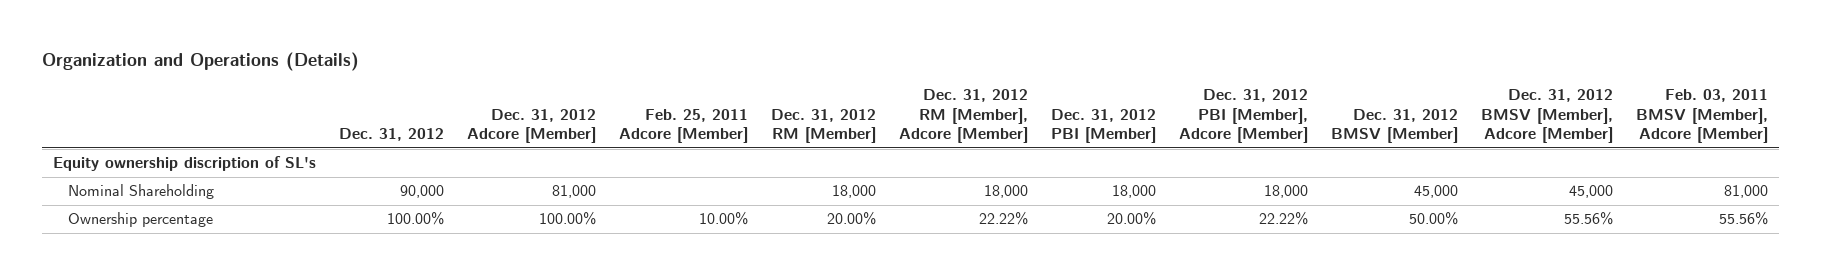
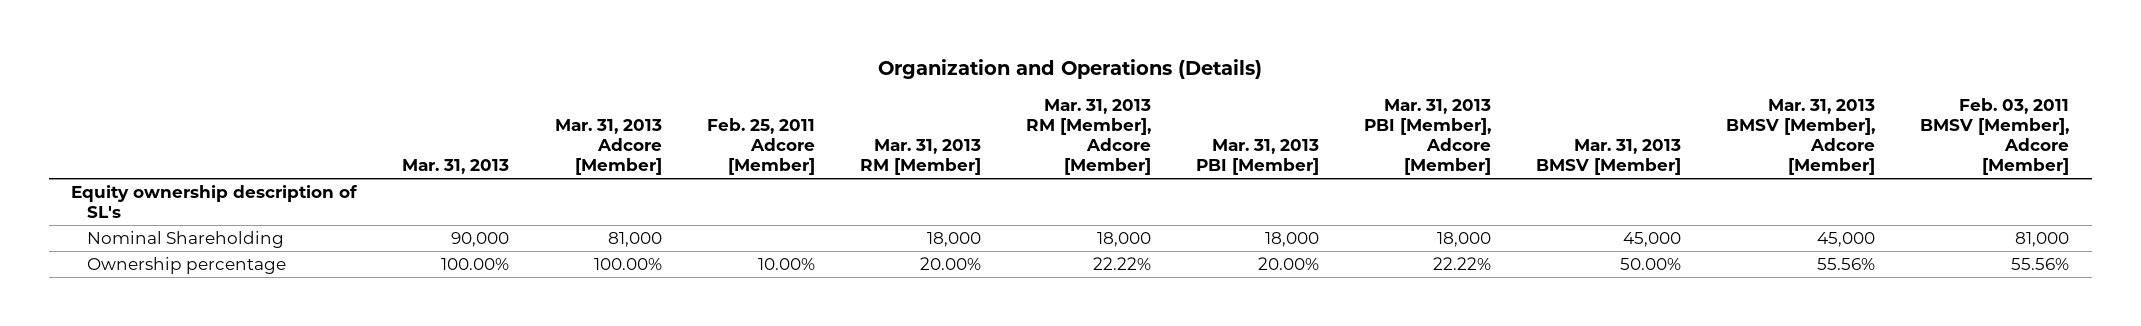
[339,128,445,142] Dec. 31, 2012 -> none
[467,108,597,144] Dec. 31, 2012 Adcore [Member] -> none
[771,108,877,144] Dec. 31, 2012 RM [Member] -> none
[899,89,1029,144] Dec. 31, 2012 RM [Member], Adcore [Member] -> none
[1051,108,1157,144] Dec. 31, 2012 PBI [Member] -> none
[1179,89,1309,144] Dec. 31, 2012 PBI [Member], Adcore [Member] -> none
[1331,108,1459,144] Dec. 31, 2012 BMSV [Member] -> none
[1480,89,1613,144] Dec. 31, 2012 BMSV [Member], Adcore [Member] -> none
none -> [402,159,510,175] Mar. 31, 2013
none -> [554,119,662,176] Mar. 31, 2013 Adcore [Member]
none -> [859,139,981,176] Mar. 31, 2013 RM [Member]
none -> [1025,99,1151,176] Mar. 31, 2013 RM [Member], Adcore [Member]
none -> [1195,139,1319,176] Mar. 31, 2013 PBI [Member]
none -> [1363,99,1491,176] Mar. 31, 2013 PBI [Member], Adcore [Member]
none -> [1536,139,1682,176] Mar. 31, 2013 BMSV [Member]
none -> [1726,99,1876,176] Mar. 31, 2013 BMSV [Member], Adcore [Member]
[53,156,317,172] Equity ownership discription of SL's -> [71,184,359,218] Equity ownership description of SL's

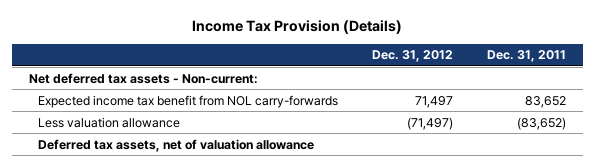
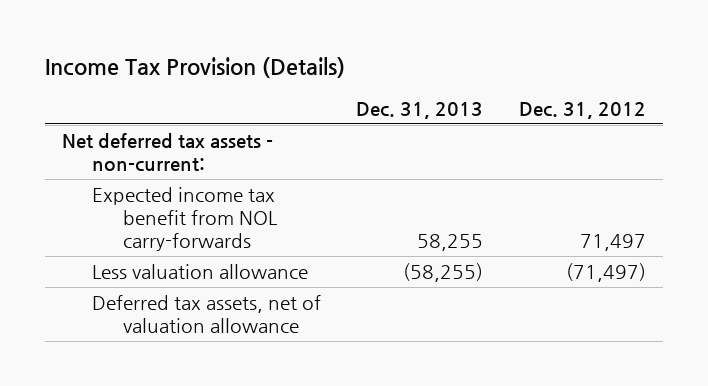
[486,50,566,63] Dec. 31, 2011 -> none
none -> [356,102,484,120] Dec. 31, 2013
[28,72,258,84] Net deferred tax assets - Non-current: -> [62,133,274,173] Net deferred tax assets - non-current:

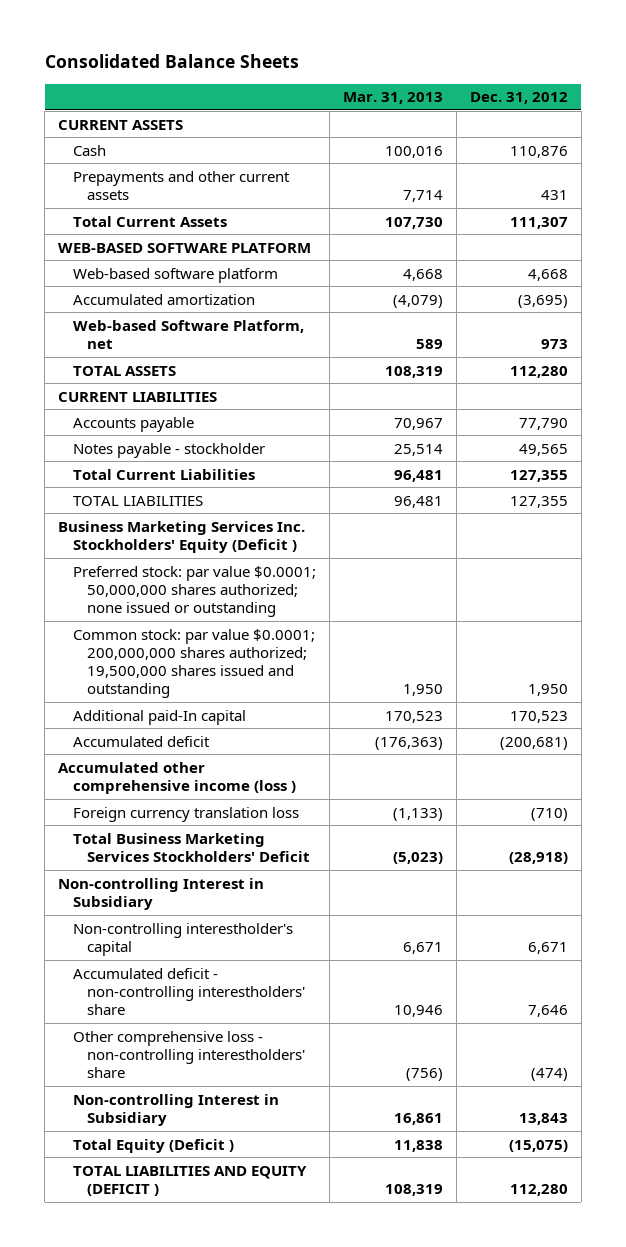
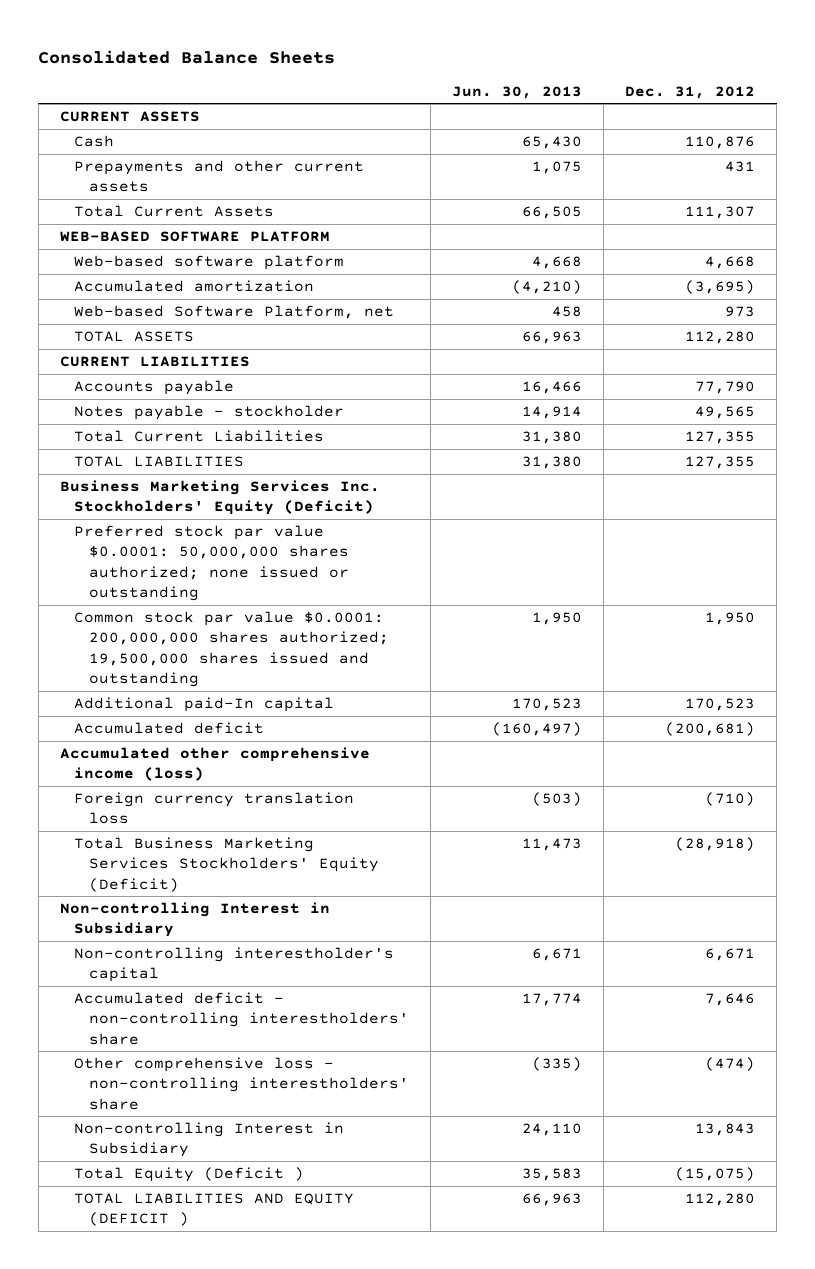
[342,92,443,105] Mar. 31, 2013 -> none
none -> [452,85,583,99] Jun. 30, 2013
[58,520,306,553] Business Marketing Services Inc. Stockholders' Equity (Deficit ) -> [59,479,380,516] Business Marketing Services Inc. Stockholders' Equity (Deficit)
[72,565,316,618] Preferred stock: par value $0.0001; 50,000,000 shares authorized; none issued or outstanding -> [74,524,350,602] Preferred stock par value $0.0001: 50,000,000 shares authorized; none issued or outstanding
[72,628,315,699] Common stock: par value $0.0001; 200,000,000 shares authorized; 19,500,000 shares issued and outstanding -> [74,610,390,688] Common stock par value $0.0001: 200,000,000 shares authorized; 19,500,000 shares issued and outstanding
[58,761,296,794] Accumulated other comprehensive income (loss ) -> [59,746,370,782] Accumulated other comprehensive income (loss)
[72,832,311,862] Total Business Marketing Services Stockholders' Deficit -> [74,836,380,892] Total Business Marketing Services Stockholders' Equity (Deficit)

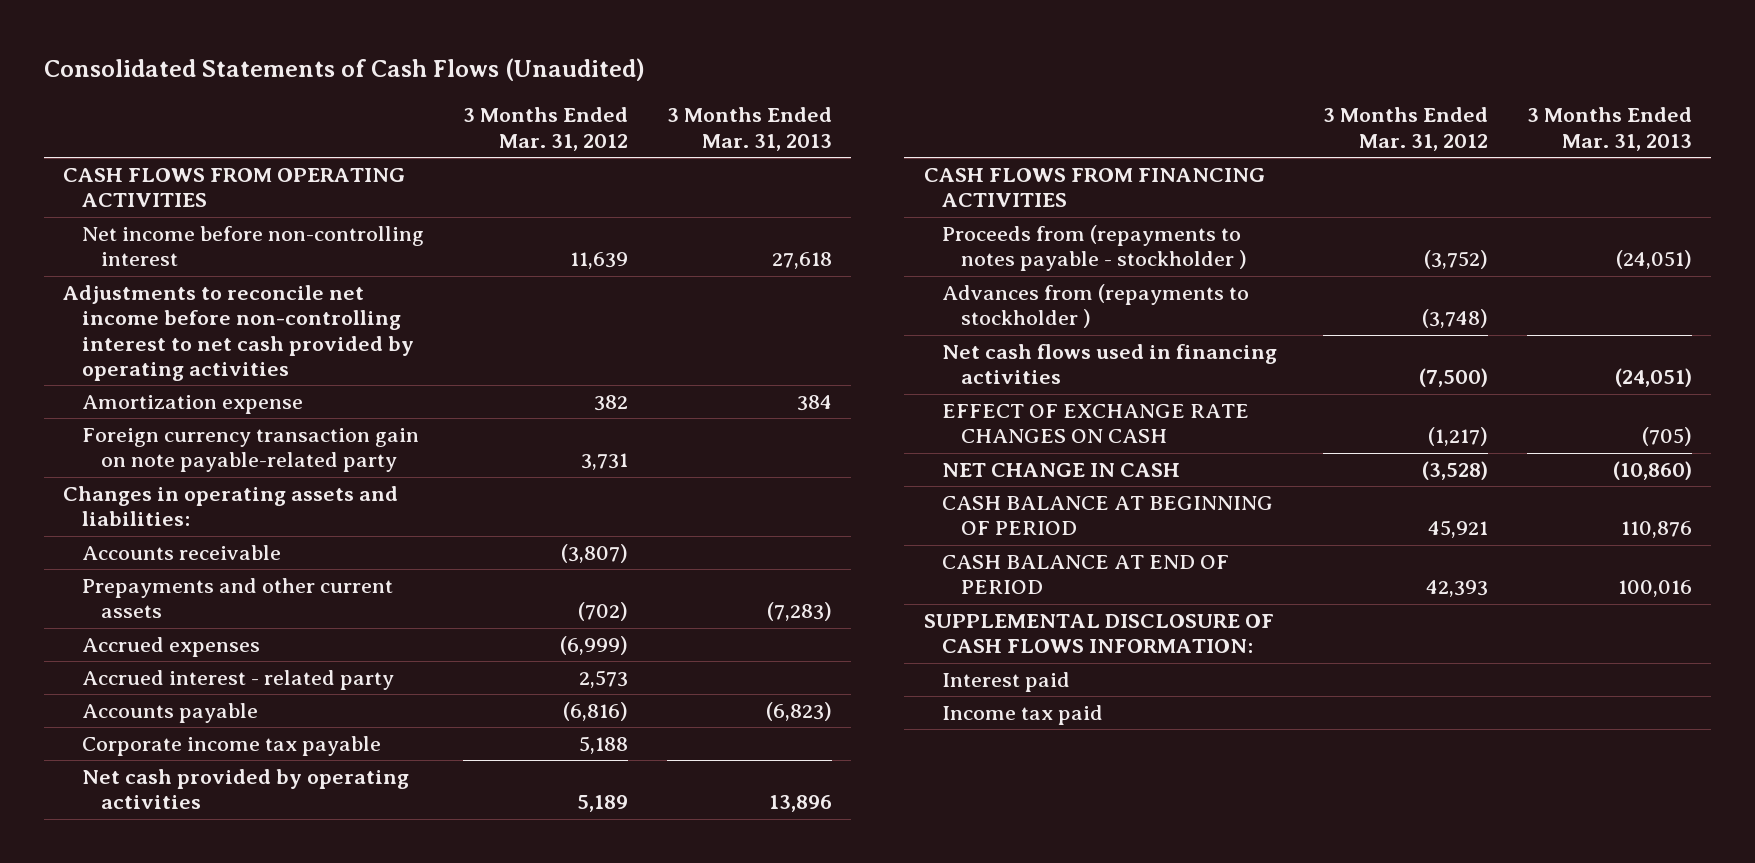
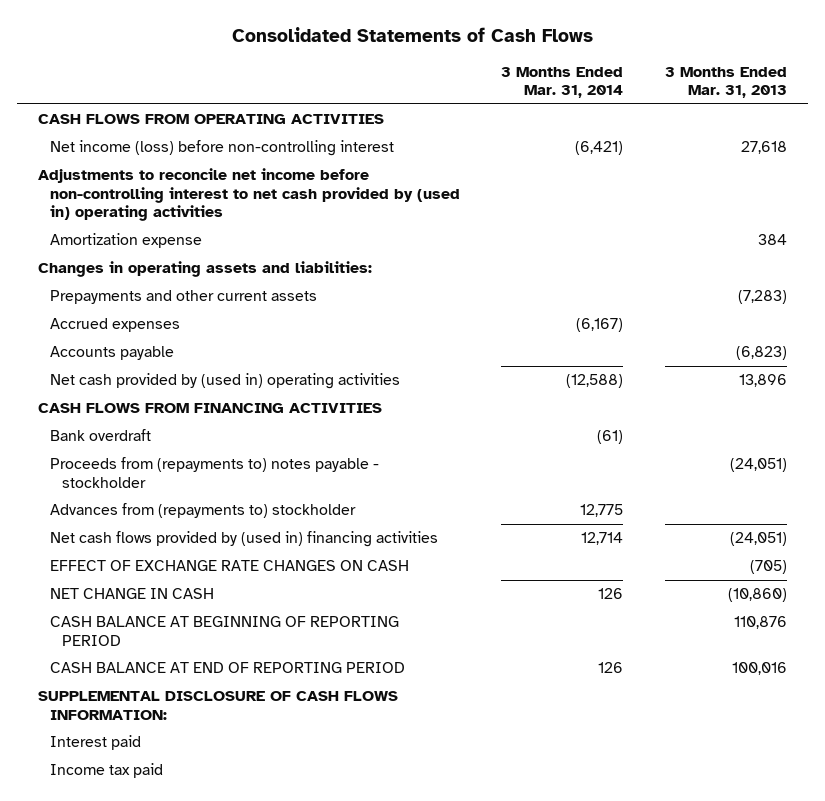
[44,58,646,82] Consolidated Statements of Cash Flows (Unaudited) -> [231,26,593,42] Consolidated Statements of Cash Flows
[462,107,628,151] 3 Months Ended Mar. 31, 2012 -> none
none -> [501,66,624,99] 3 Months Ended Mar. 31, 2014
[82,225,425,267] Net income before non-controlling interest -> [49,140,394,157] Net income (loss) before non-controlling interest
[63,284,415,382] Adjustments to reconcile net income before non-controlling interest to net cash provided by operating activities -> [37,168,460,222] Adjustments to reconcile net income before non-controlling interest to net cash provided by (used in) operating activities
[82,427,420,473] Foreign currency transaction gain on note payable-related party -> none
[82,544,282,560] Accounts receivable -> none
[82,669,395,690] Accrued interest - related party -> none
[82,735,382,756] Corporate income tax payable -> none
[82,768,410,810] Net cash provided by operating activities -> [49,373,400,390] Net cash provided by (used in) operating activities
none -> [49,429,151,442] Bank overdraft
[942,224,1247,272] Proceeds from (repayments to notes payable - stockholder ) -> [49,457,379,488] Proceeds from (repayments to) notes payable - stockholder
[942,283,1250,329] Advances from (repayments to stockholder ) -> [49,503,356,519] Advances from (repayments to) stockholder
[942,343,1278,385] Net cash flows used in financing activities -> [49,531,438,548] Net cash flows provided by (used in) financing activities
[942,495,1274,536] CASH BALANCE AT BEGINNING OF PERIOD -> [49,616,399,646] CASH BALANCE AT BEGINNING OF REPORTING PERIOD
[942,554,1230,595] CASH BALANCE AT END OF PERIOD -> [49,662,405,674] CASH BALANCE AT END OF REPORTING PERIOD

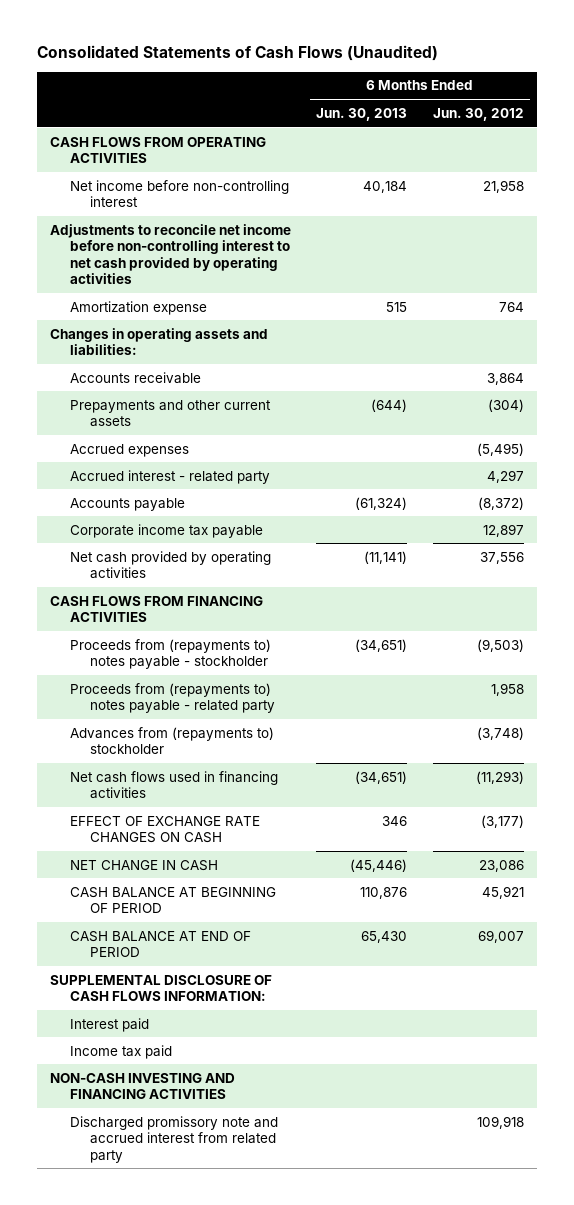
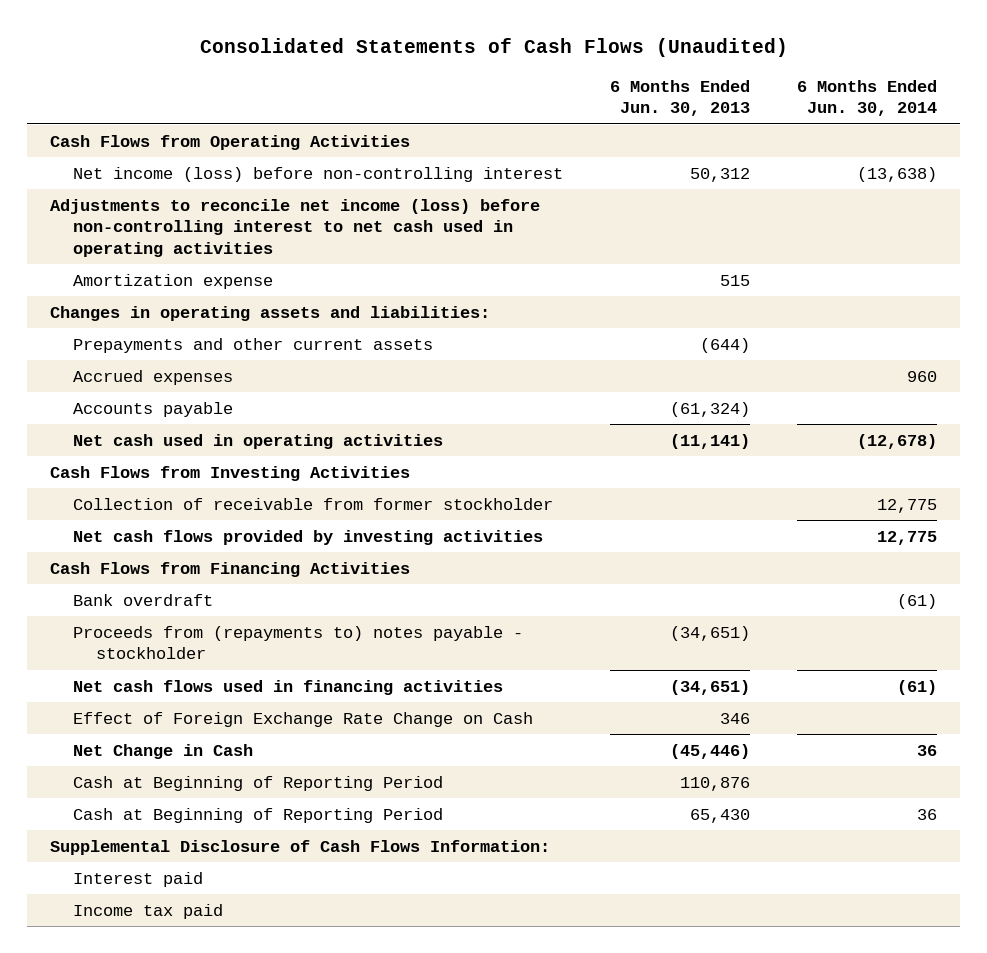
[432,107,524,121] Jun. 30, 2012 -> none
none -> [796,79,937,117] 6 Months Ended Jun. 30, 2014
[49,136,266,164] CASH FLOWS FROM OPERATING ACTIVITIES -> [50,134,411,150] Cash Flows from Operating Activities
[69,179,289,208] Net income before non-controlling interest -> [73,166,564,182] Net income (loss) before non-controlling interest
[363,180,408,193] 40,184 -> [690,167,751,182] 50,312
[49,223,291,285] Adjustments to reconcile net income before non-controlling interest to net cash provided by operating activities -> [50,198,541,257] Adjustments to reconcile net income (loss) before non-controlling interest to net cash used in operating activities
[69,371,201,384] Accounts receivable -> none
[69,469,270,484] Accrued interest - related party -> none
[69,523,263,538] Corporate income tax payable -> none
[69,550,271,580] Net cash provided by operating activities -> [73,433,444,449] Net cash used in operating activities
none -> [50,465,411,481] Cash Flows from Investing Activities
none -> [73,497,554,510] Collection of receivable from former stockholder
none -> [73,529,544,545] Net cash flows provided by investing activities
[49,595,263,623] CASH FLOWS FROM FINANCING ACTIVITIES -> [50,561,411,577] Cash Flows from Financing Activities
none -> [73,593,214,606] Bank overdraft
[69,682,276,714] Proceeds from (repayments to) notes payable - related party -> none
[69,726,274,755] Advances from (repayments to) stockholder -> none
[69,815,260,844] EFFECT OF EXCHANGE RATE CHANGES ON CASH -> [73,711,534,727] Effect of Foreign Exchange Rate Change on Cash
[69,859,218,871] NET CHANGE IN CASH -> [73,743,254,759] Net Change in Cash
[69,886,276,914] CASH BALANCE AT BEGINNING OF PERIOD -> [73,775,444,791] Cash at Beginning of Reporting Period
[69,930,251,958] CASH BALANCE AT END OF PERIOD -> [73,807,444,823] Cash at Beginning of Reporting Period
[49,974,272,1002] SUPPLEMENTAL DISCLOSURE OF CASH FLOWS INFORMATION: -> [50,839,551,855] Supplemental Disclosure of Cash Flows Information:
[49,1072,235,1100] NON-CASH INVESTING AND FINANCING ACTIVITIES -> none
[69,1115,278,1163] Discharged promissory note and accrued interest from related party -> none

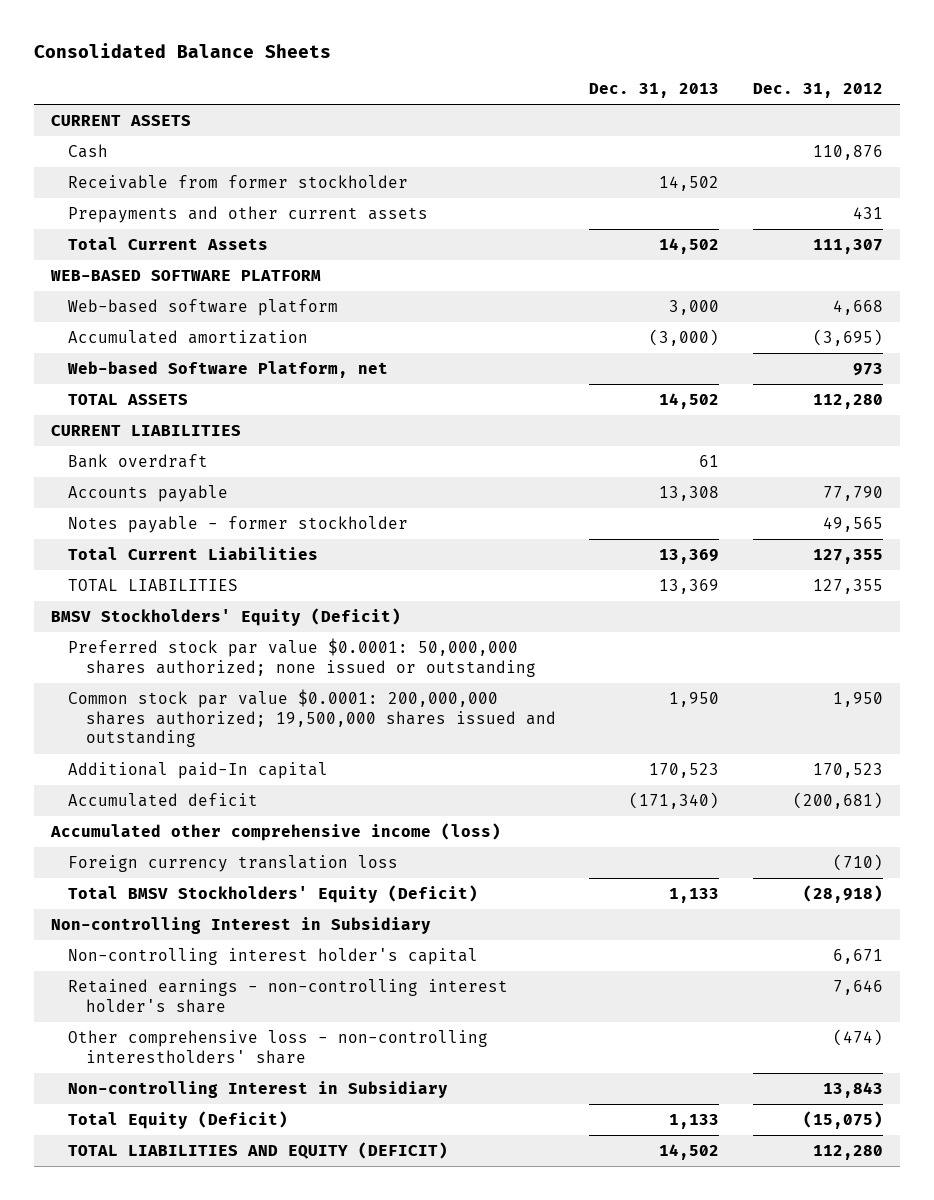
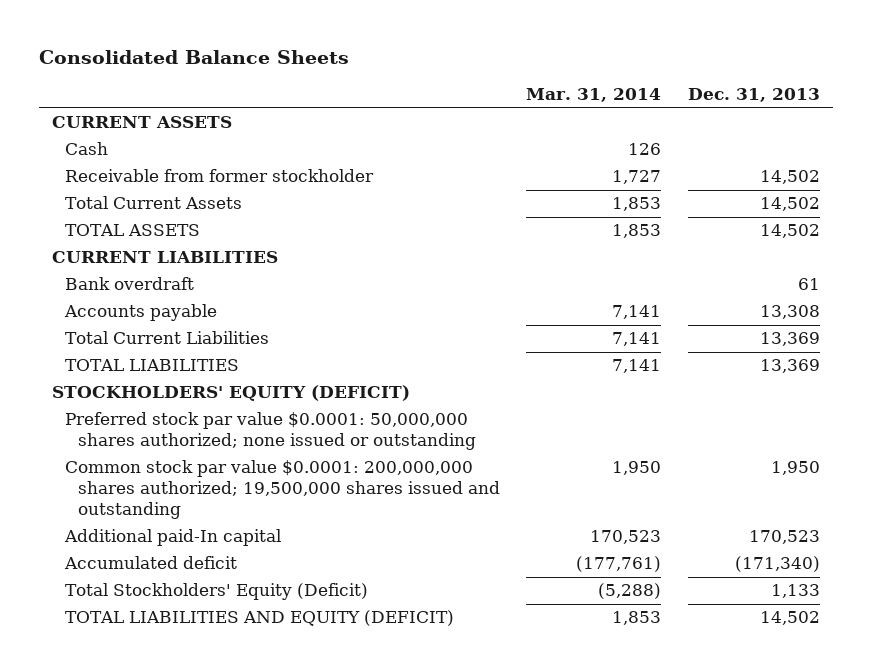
[753,82,884,98] Dec. 31, 2012 -> none
none -> [526,88,662,103] Mar. 31, 2014
[68,206,429,224] Prepayments and other current assets -> none
[49,270,321,282] WEB-BASED SOFTWARE PLATFORM -> none
[68,299,339,317] Web-based software platform -> none
[68,330,309,345] Accumulated amortization -> none
[67,361,389,379] Web-based Software Platform, net -> none
[68,516,409,534] Notes payable - former stockholder -> none
[50,608,401,627] BMSV Stockholders' Equity (Deficit) -> [51,385,410,402] STOCKHOLDERS' EQUITY (DEFICIT)
[49,823,501,842] Accumulated other comprehensive income (loss) -> none
[68,855,399,873] Foreign currency translation loss -> none
[50,917,431,935] Non-controlling Interest in Subsidiary -> none
[68,948,479,966] Non-controlling interest holder's capital -> none
[68,979,509,1013] Retained earnings - non-controlling interest holder's share -> none
[68,1030,489,1064] Other comprehensive loss - non-controlling interestholders' share -> none
[68,1081,449,1099] Non-controlling Interest in Subsidiary -> none
[68,1111,289,1130] Total Equity (Deficit) -> none
[68,885,479,904] Total BMSV Stockholders' Equity (Deficit) -> [65,583,369,601] Total Stockholders' Equity (Deficit)

